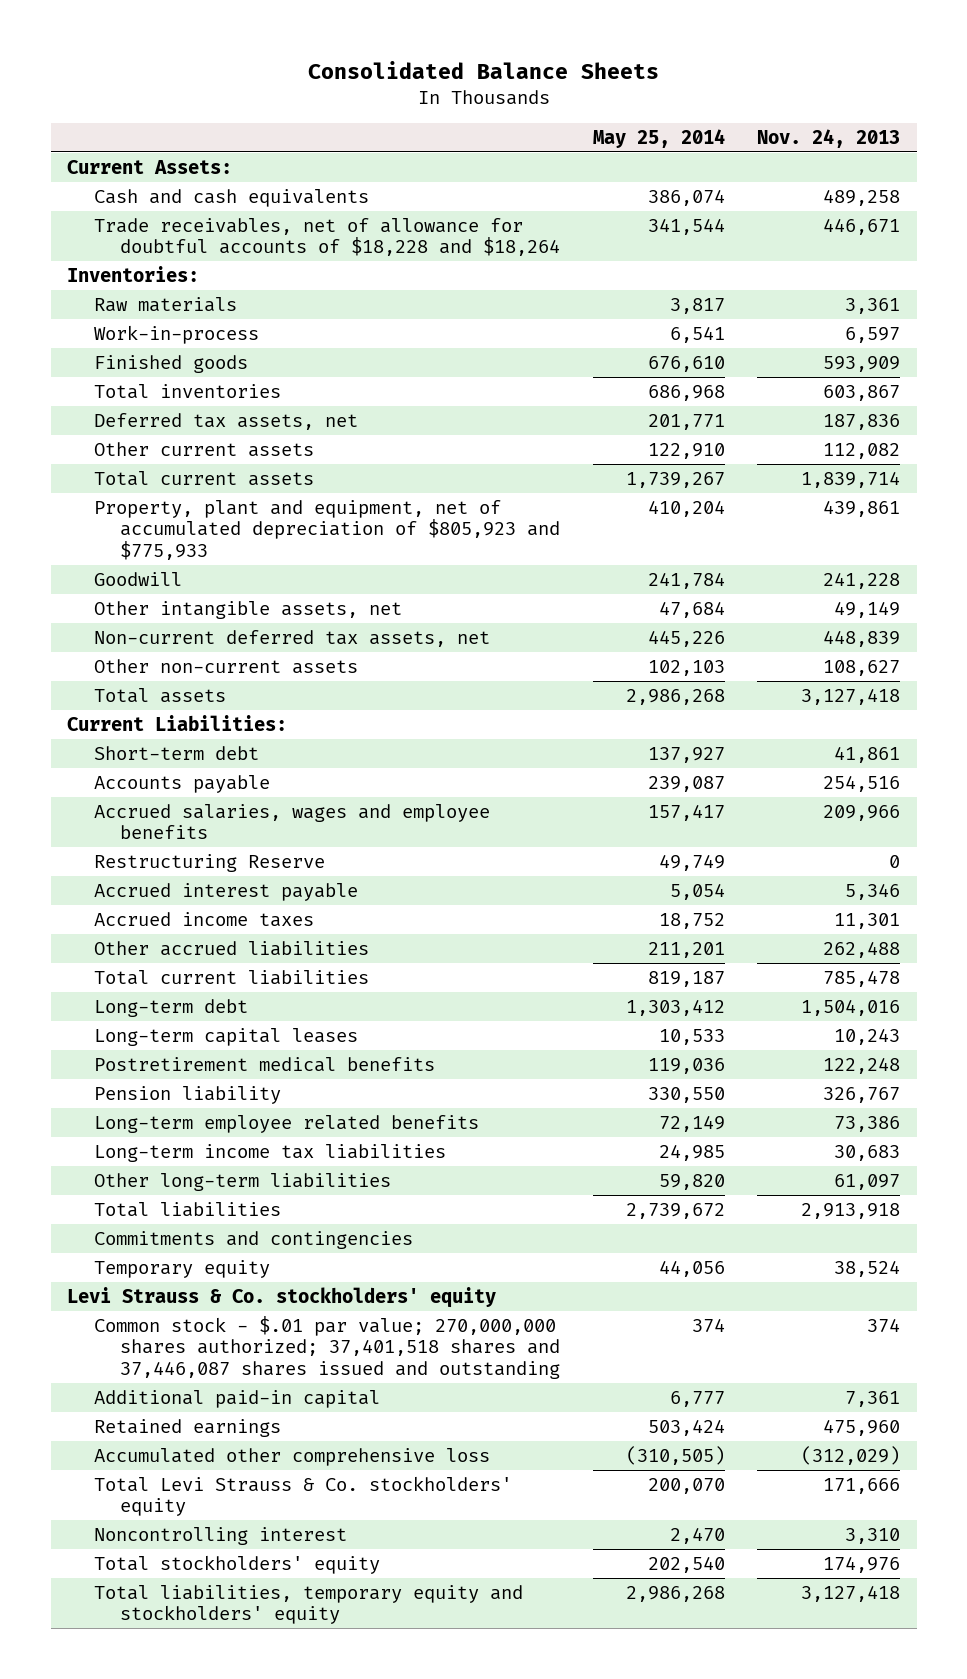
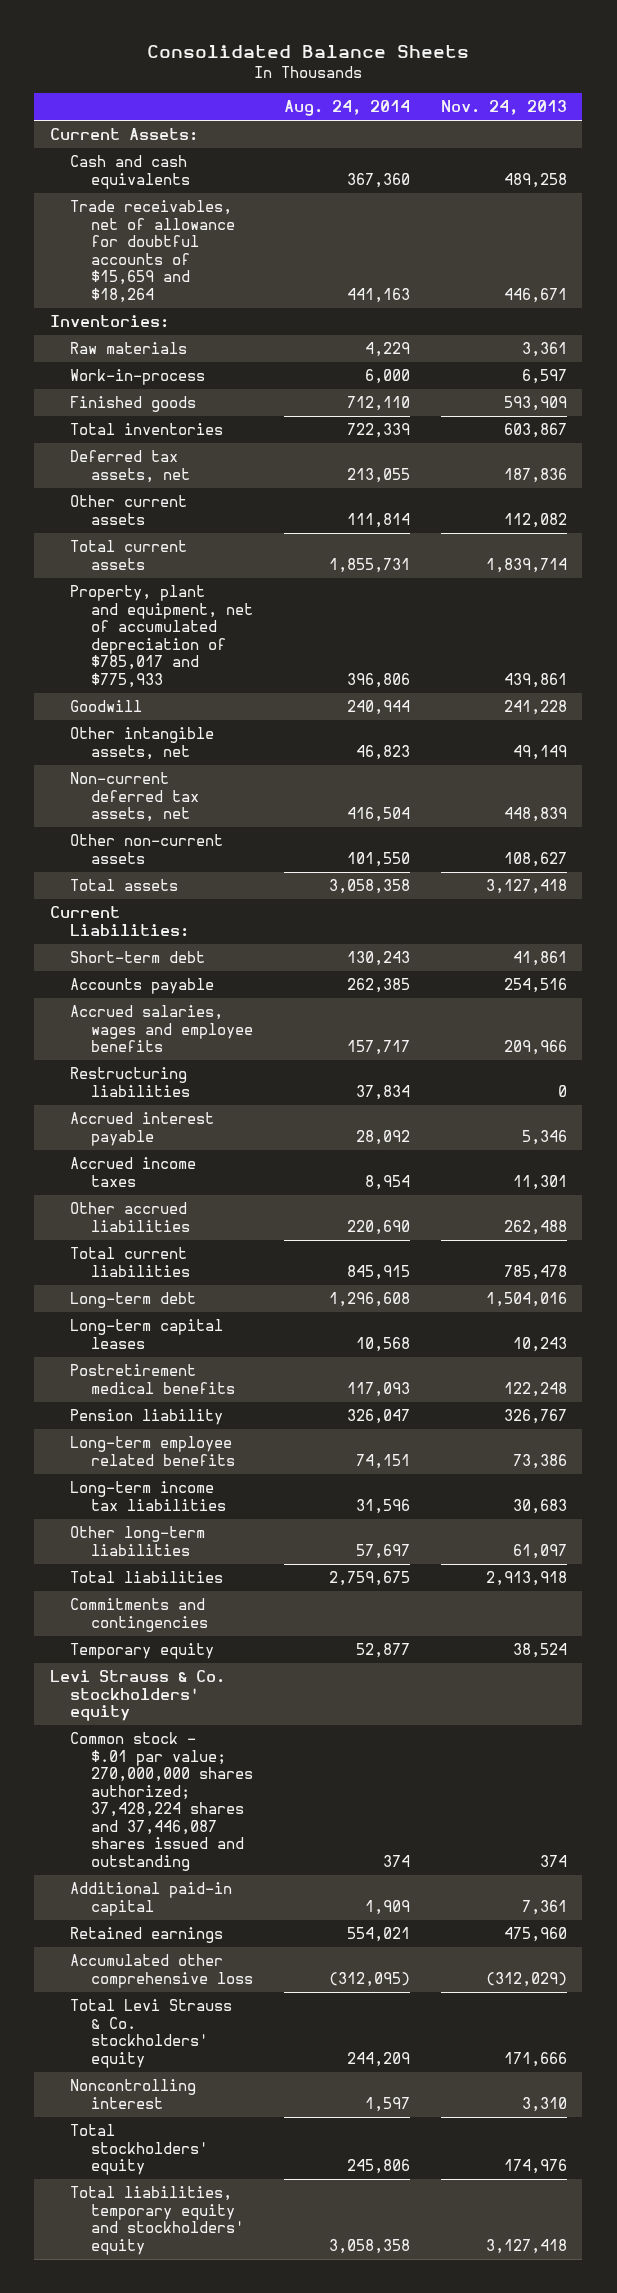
[592,128,725,148] May 25, 2014 -> none
none -> [284,100,411,117] Aug. 24, 2014
[93,217,560,257] Trade receivables, net of allowance for doubtful accounts of $18,228 and $18,264 -> [70,200,236,303] Trade receivables, net of allowance for doubtful accounts of $15,659 and $18,264
[93,499,560,560] Property, plant and equipment, net of accumulated depreciation of $805,923 and $775,933 -> [70,585,254,688] Property, plant and equipment, net of accumulated depreciation of $785,017 and $775,933
[93,853,325,872] Restructuring Reserve -> [70,1067,191,1097] Restructuring liabilities
[93,1315,560,1379] Common stock - $.01 par value; 270,000,000 shares authorized; 37,401,518 shares and 37,446,087 shares issued and outstanding -> [70,1732,254,1871] Common stock - $.01 par value; 270,000,000 shares authorized; 37,428,224 shares and 37,446,087 shares issued and outstanding

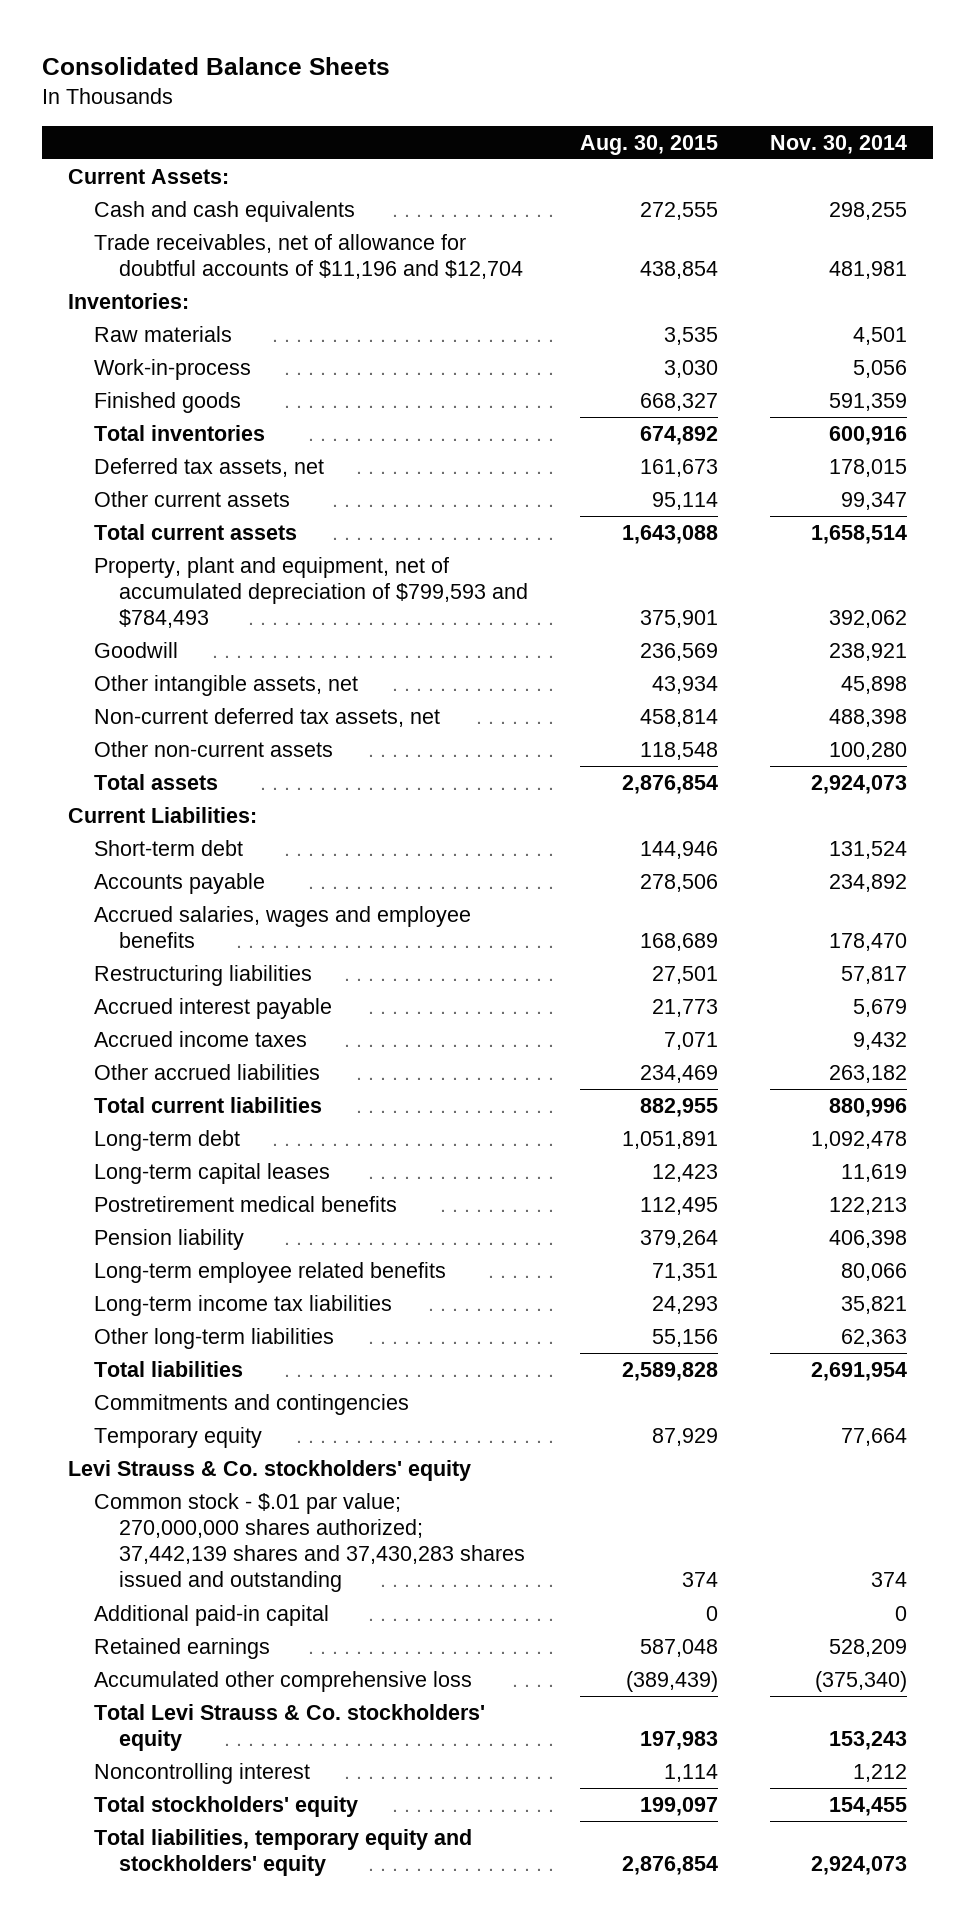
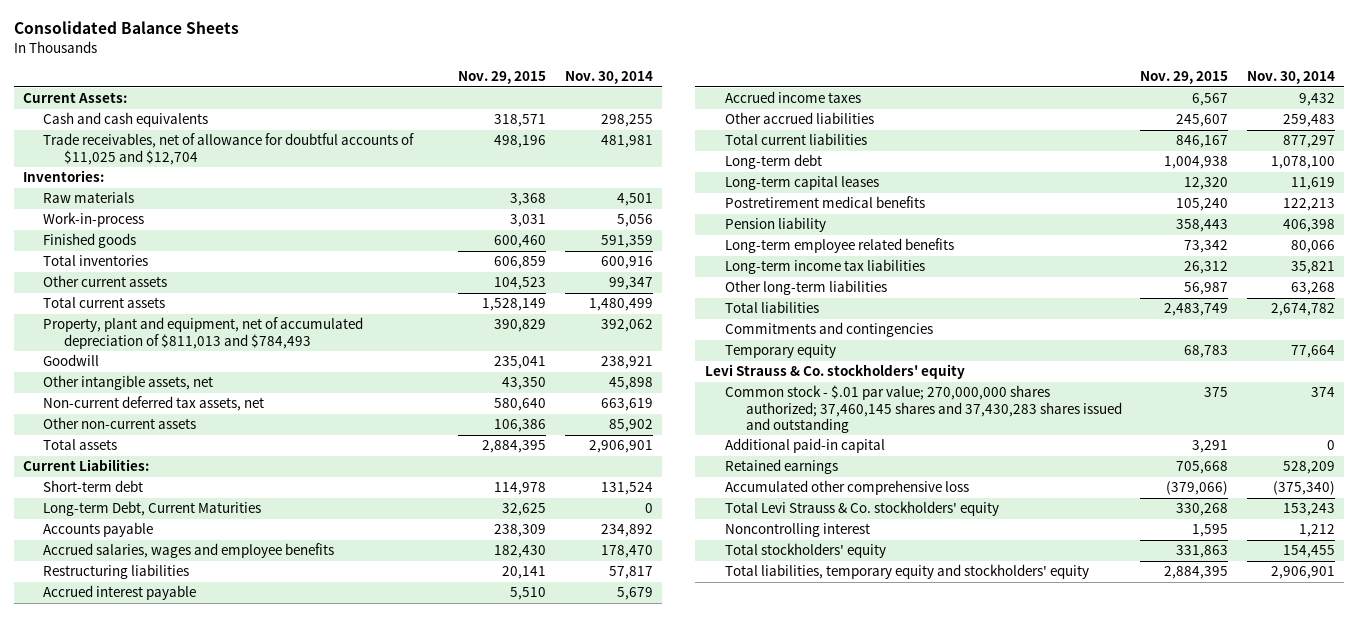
[579,134,718,155] Aug. 30, 2015 -> none
none -> [458,71,547,85] Nov. 29, 2015
[93,233,524,280] Trade receivables, net of allowance for doubtful accounts of $11,196 and $12,704 -> [43,133,415,165] Trade receivables, net of allowance for doubtful accounts of $11,025 and $12,704
[93,457,324,477] Deferred tax assets, net -> none
[810,524,907,544] 1,658,514 -> [588,298,653,312] 1,480,499
[93,556,529,629] Property, plant and equipment, net of accumulated depreciation of $799,593 and $784,493 -> [43,317,364,349] Property, plant and equipment, net of accumulated depreciation of $811,013 and $784,493
[828,708,907,727] 488,398 -> [600,398,653,412] 663,619
[828,741,907,760] 100,280 -> [608,419,653,433] 85,902
[810,774,907,794] 2,924,073 -> [588,440,653,454] 2,906,901
none -> [43,501,262,517] Long-term Debt, Current Maturities
[828,1064,907,1083] 263,182 -> [1282,114,1335,128] 259,483
[828,1097,907,1117] 880,996 -> [1282,135,1335,149] 877,297
[810,1130,907,1149] 1,092,478 -> [1270,156,1335,170] 1,078,100
[840,1328,907,1347] 62,363 -> [1290,282,1335,296] 63,268
[810,1361,907,1381] 2,691,954 -> [1270,303,1335,317] 2,674,782
[93,1492,526,1593] Common stock - $.01 par value; 270,000,000 shares authorized; 37,442,139 shares and 37,430,283 shares issued and outstanding -> [725,385,1122,433] Common stock - $.01 par value; 270,000,000 shares authorized; 37,460,145 shares and 37,430,283 shares issued and outstanding
[810,1856,907,1876] 2,924,073 -> [1270,566,1335,580] 2,906,901

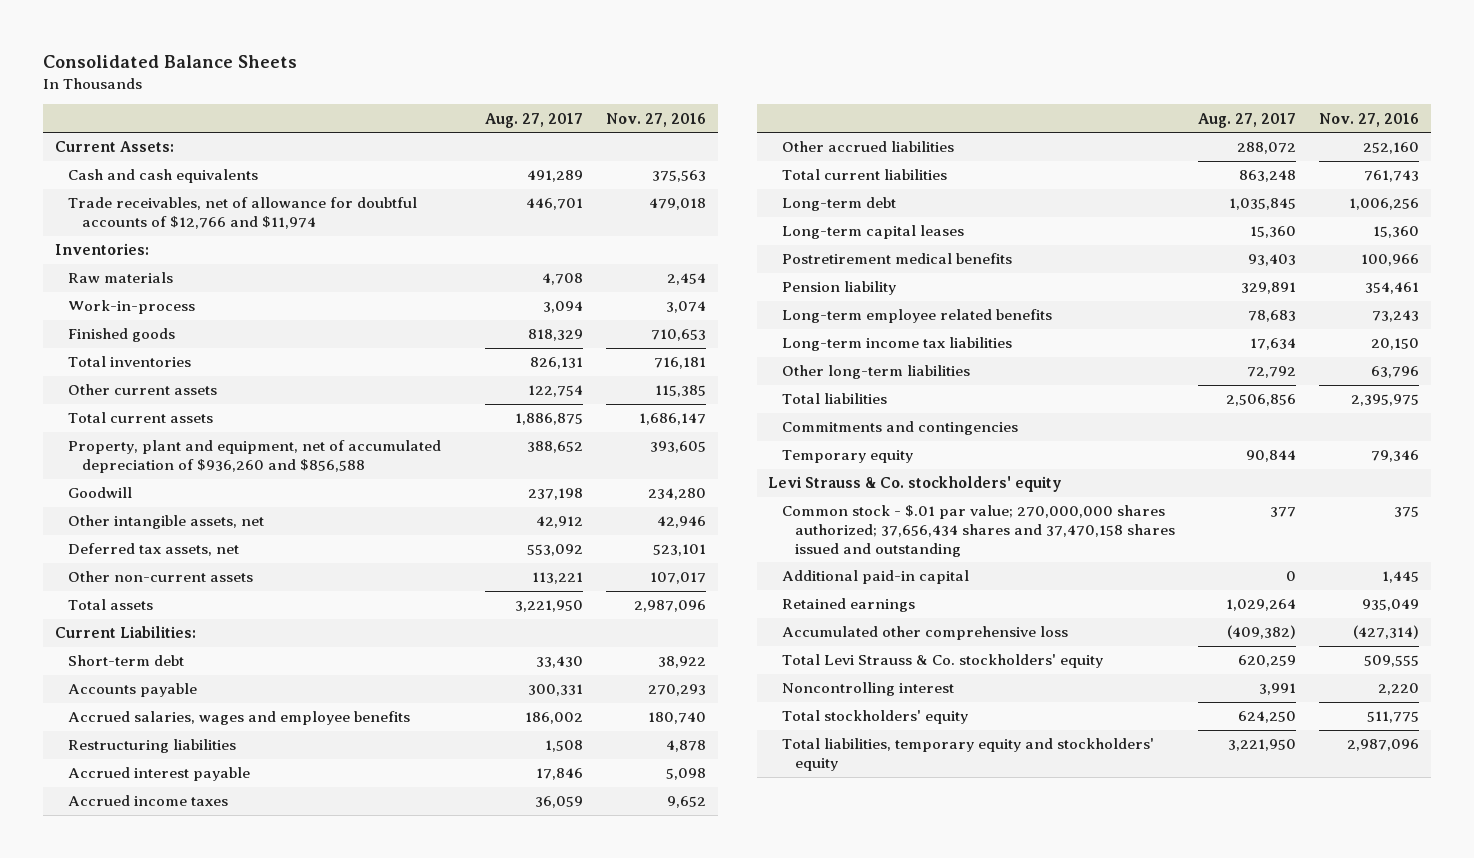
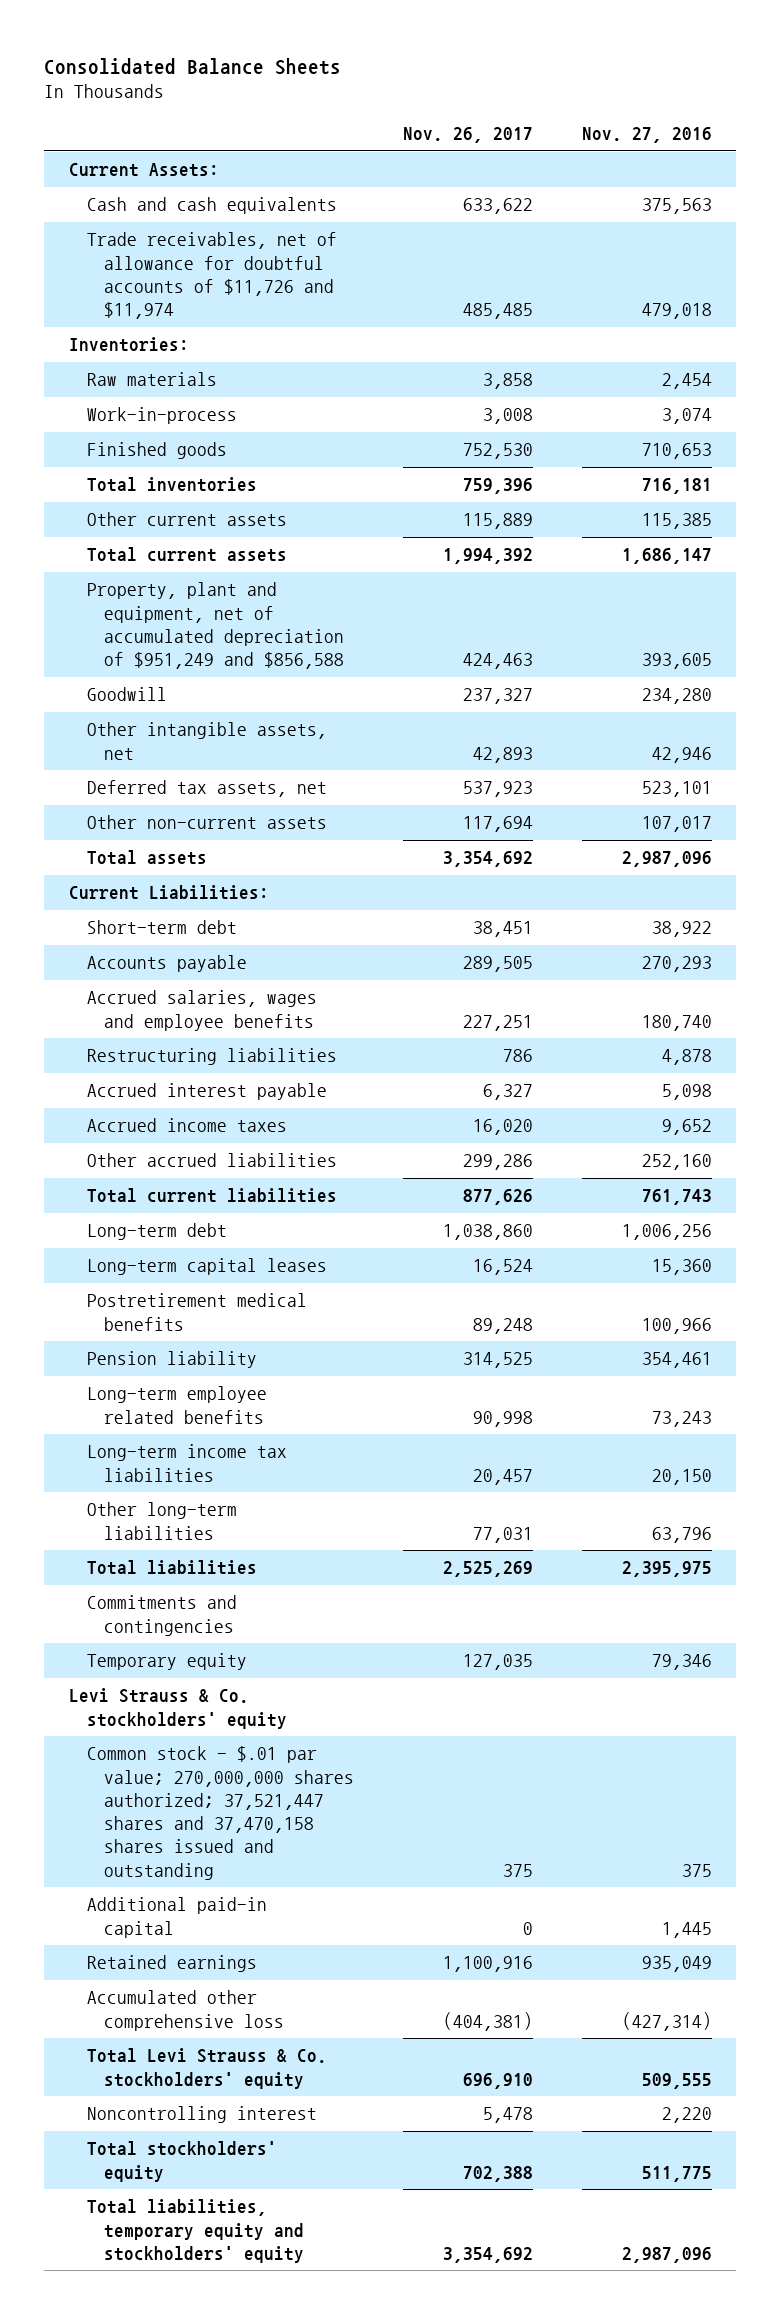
[485,112,584,128] Aug. 27, 2017 -> none
none -> [403,126,534,143] Nov. 26, 2017
[68,197,418,230] Trade receivables, net of allowance for doubtful accounts of $12,766 and $11,974 -> [86,232,337,320] Trade receivables, net of allowance for doubtful accounts of $11,726 and $11,974
[68,440,442,474] Property, plant and equipment, net of accumulated depreciation of $936,260 and $856,588 -> [86,582,345,670] Property, plant and equipment, net of accumulated depreciation of $951,249 and $856,588
[781,505,1176,557] Common stock - $.01 par value; 270,000,000 shares authorized; 37,656,434 shares and 37,470,158 shares issued and outstanding -> [86,1746,355,1880] Common stock - $.01 par value; 270,000,000 shares authorized; 37,521,447 shares and 37,470,158 shares issued and outstanding

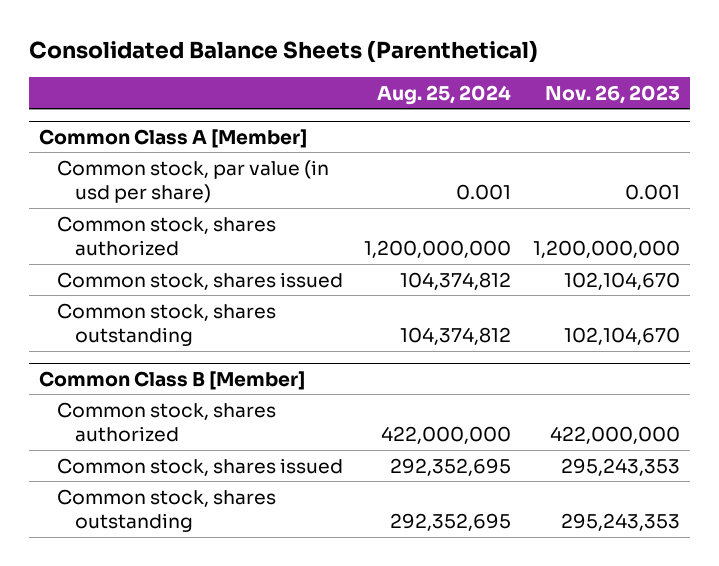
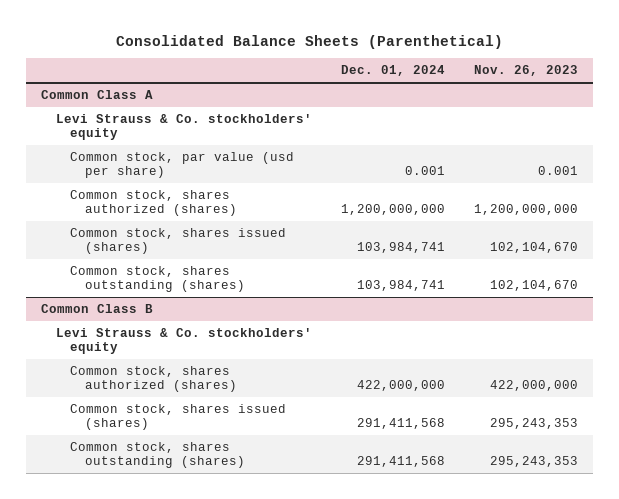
[377,84,512,105] Aug. 25, 2024 -> none
none -> [340,65,445,77] Dec. 01, 2024
[39,128,308,148] Common Class A [Member] -> [41,90,154,100] Common Class A
none -> [55,114,312,141] Levi Strauss & Co. stockholders' equity
[56,159,329,204] Common stock, par value (in usd per share) -> [70,152,295,179] Common stock, par value (usd per share)
[56,215,276,257] Common stock, shares authorized -> [70,190,237,217] Common stock, shares authorized (shares)
[56,271,343,290] Common stock, shares issued -> [70,228,287,255] Common stock, shares issued (shares)
[56,302,276,347] Common stock, shares outstanding -> [70,266,245,293] Common stock, shares outstanding (shares)
[39,370,306,390] Common Class B [Member] -> [41,304,154,314] Common Class B
none -> [55,328,312,355] Levi Strauss & Co. stockholders' equity
[56,401,276,443] Common stock, shares authorized -> [70,366,237,393] Common stock, shares authorized (shares)
[56,457,343,476] Common stock, shares issued -> [70,404,287,431] Common stock, shares issued (shares)
[56,488,276,533] Common stock, shares outstanding -> [70,442,245,469] Common stock, shares outstanding (shares)

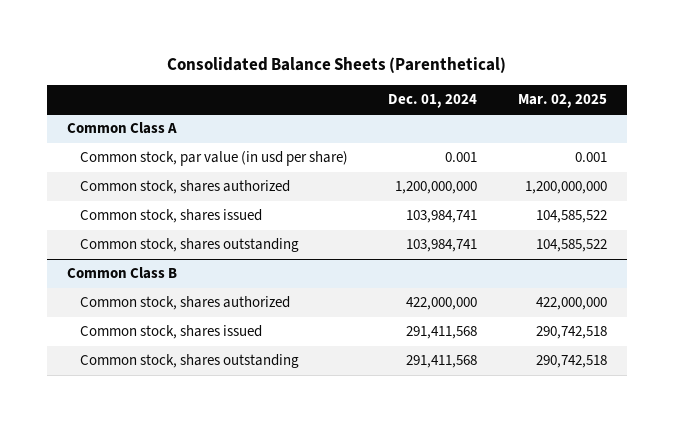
[474,65,579,77] Nov. 26, 2023 -> none
none -> [518,93,608,108] Mar. 02, 2025
[55,114,312,141] Levi Strauss & Co. stockholders' equity -> none
[70,152,295,179] Common stock, par value (usd per share) -> [79,151,348,167] Common stock, par value (in usd per share)
[70,190,237,217] Common stock, shares authorized (shares) -> [79,180,290,195] Common stock, shares authorized
[70,228,287,255] Common stock, shares issued (shares) -> [79,209,262,224] Common stock, shares issued
[70,266,245,293] Common stock, shares outstanding (shares) -> [79,238,299,253] Common stock, shares outstanding
[55,328,312,355] Levi Strauss & Co. stockholders' equity -> none
[70,366,237,393] Common stock, shares authorized (shares) -> [79,296,290,311] Common stock, shares authorized
[70,404,287,431] Common stock, shares issued (shares) -> [79,325,262,340] Common stock, shares issued
[70,442,245,469] Common stock, shares outstanding (shares) -> [79,354,299,369] Common stock, shares outstanding

